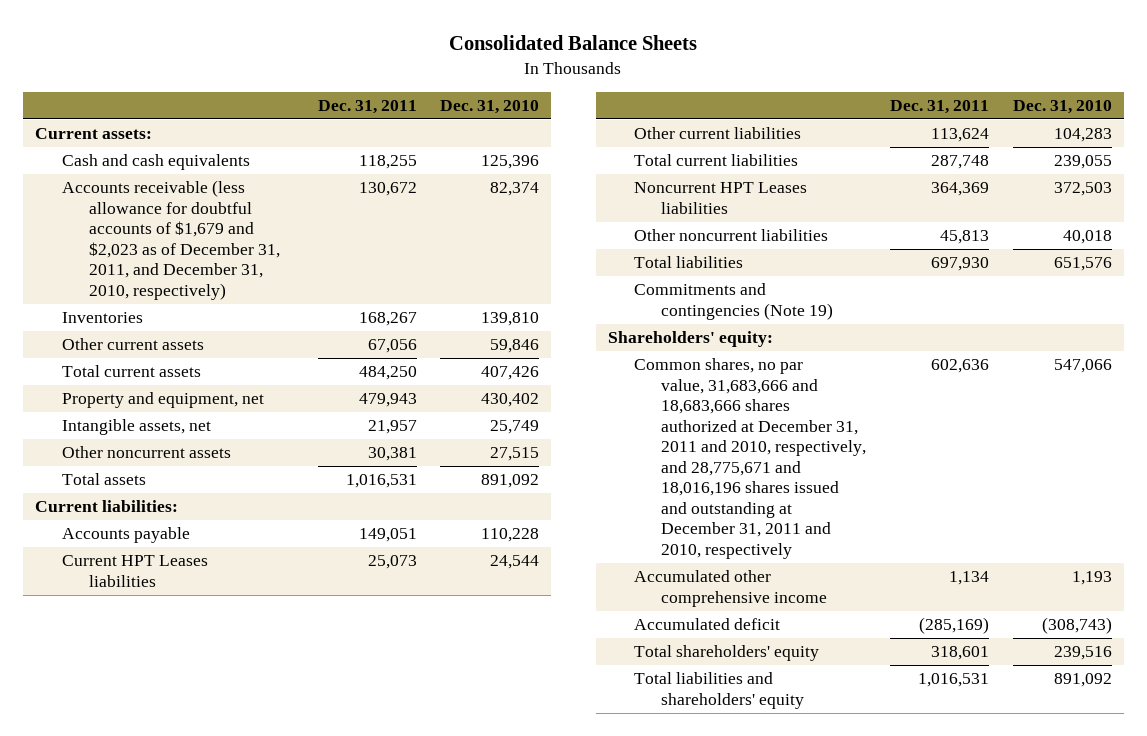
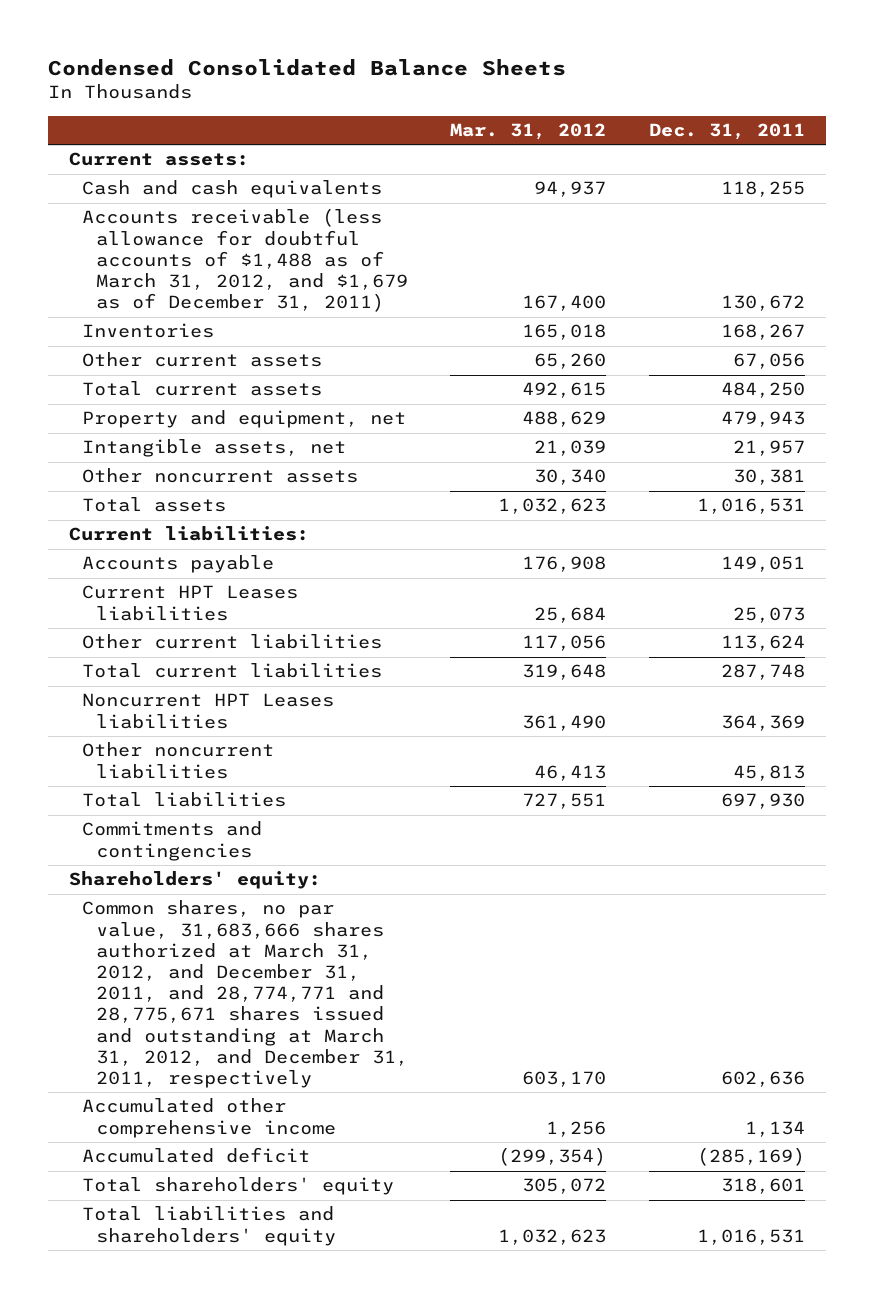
[449,35,698,51] Consolidated Balance Sheets -> [47,58,566,76] Condensed Consolidated Balance Sheets
[440,100,540,115] Dec. 31, 2010 -> none
none -> [450,123,607,141] Mar. 31, 2012
[61,180,280,300] Accounts receivable (less allowance for doubtful accounts of $1,679 and $2,023 as of December 31, 2011, and December 31, 2010, respectively) -> [82,208,409,313] Accounts receivable (less allowance for doubtful accounts of $1,488 as of March 31, 2012, and $1,679 as of December 31, 2011)
[634,283,834,320] Commitments and contingencies (Note 19) -> [82,821,263,861] Commitments and contingencies
[634,358,867,559] Common shares, no par value, 31,683,666 and 18,683,666 shares authorized at December 31, 2011 and 2010, respectively, and 28,775,671 and 18,016,196 shares issued and outstanding at December 31, 2011 and 2010, respectively -> [82,900,409,1089] Common shares, no par value, 31,683,666 shares authorized at March 31, 2012, and December 31, 2011, and 28,774,771 and 28,775,671 shares issued and outstanding at March 31, 2012, and December 31, 2011, respectively

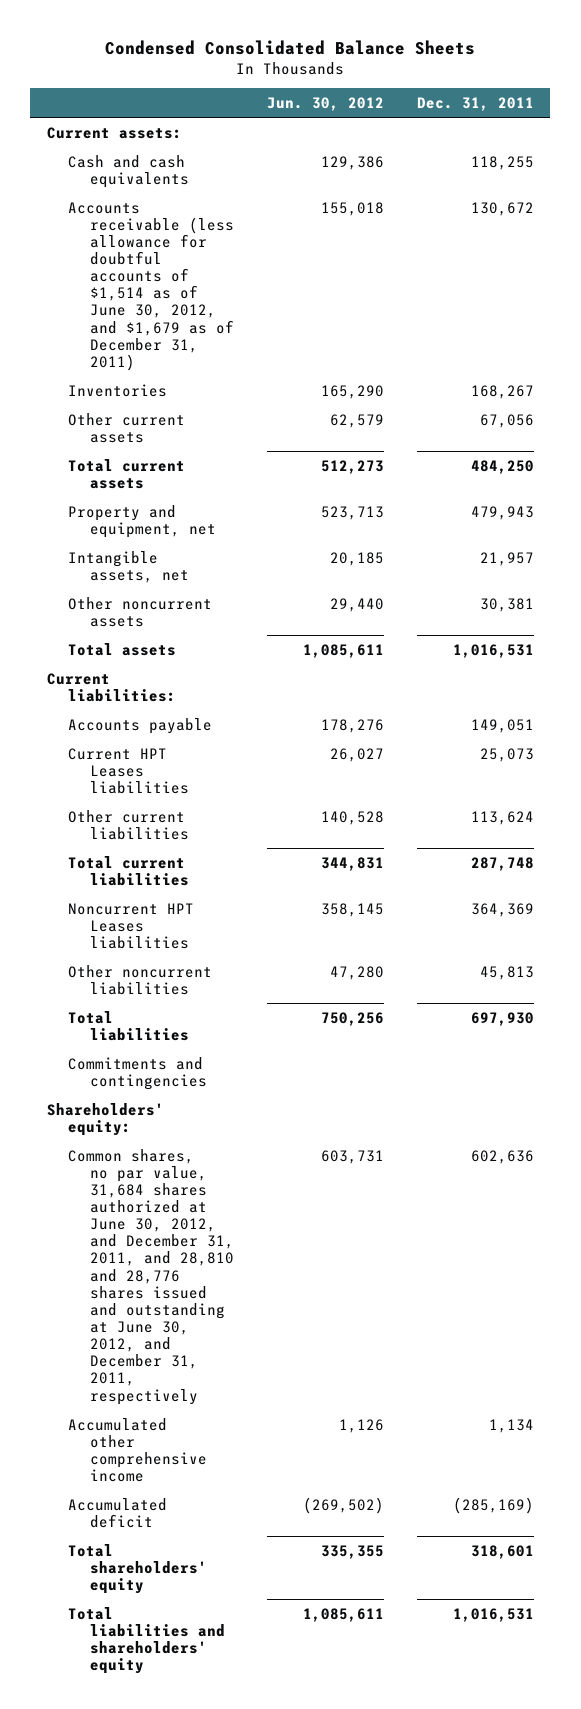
[450,123,607,141] Mar. 31, 2012 -> none
none -> [266,97,384,112] Jun. 30, 2012
[82,208,409,313] Accounts receivable (less allowance for doubtful accounts of $1,488 as of March 31, 2012, and $1,679 as of December 31, 2011) -> [68,201,234,371] Accounts receivable (less allowance for doubtful accounts of $1,514 as of June 30, 2012, and $1,679 as of December 31, 2011)
[82,900,409,1089] Common shares, no par value, 31,683,666 shares authorized at March 31, 2012, and December 31, 2011, and 28,774,771 and 28,775,671 shares issued and outstanding at March 31, 2012, and December 31, 2011, respectively -> [68,1148,234,1405] Common shares, no par value, 31,684 shares authorized at June 30, 2012, and December 31, 2011, and 28,810 and 28,776 shares issued and outstanding at June 30, 2012, and December 31, 2011, respectively

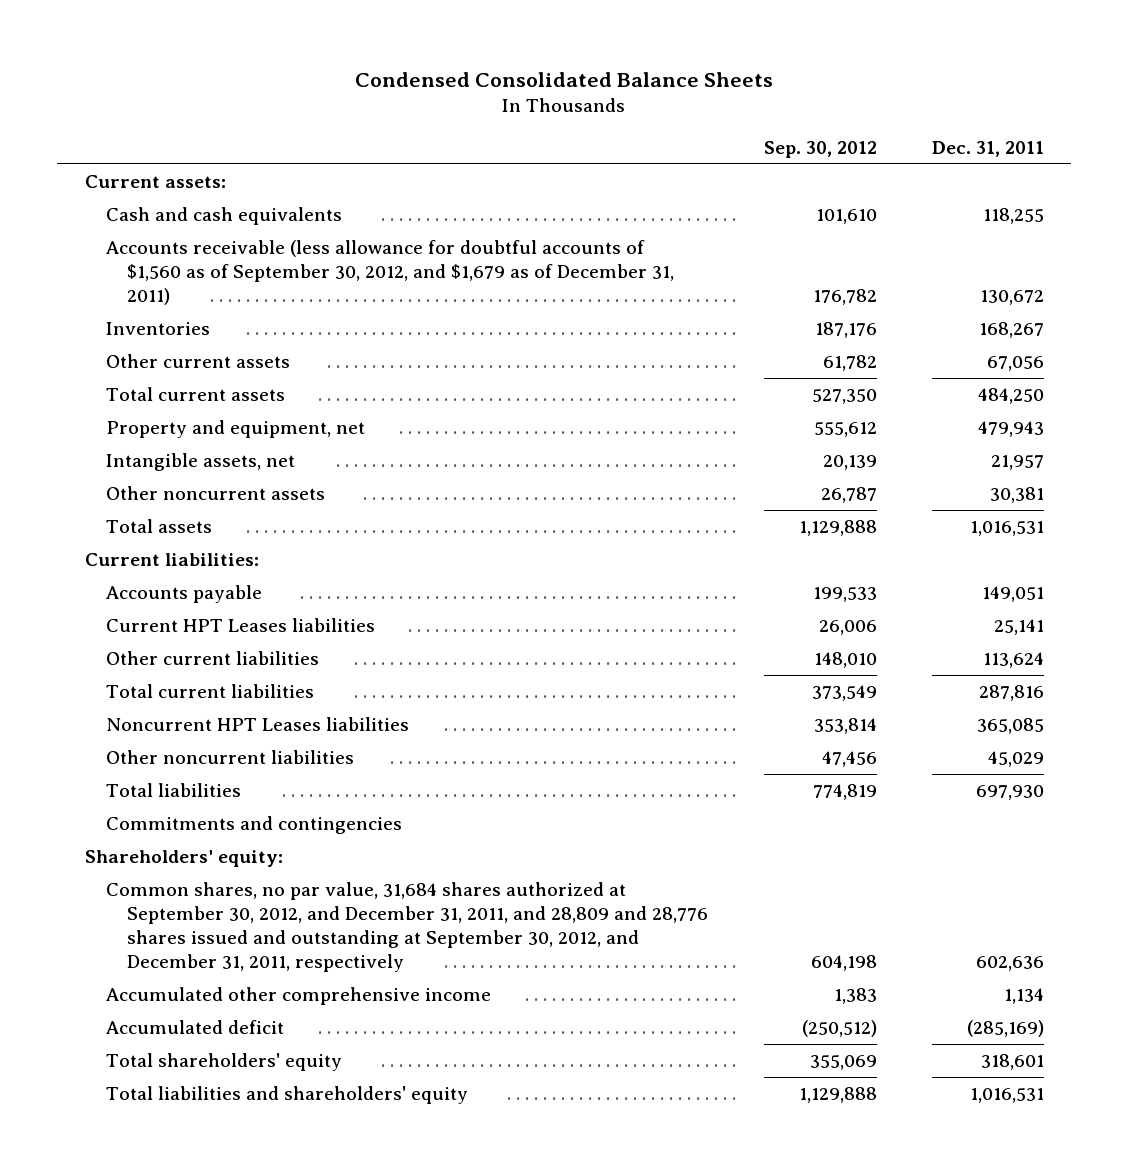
[266,97,384,112] Jun. 30, 2012 -> none
none -> [763,140,877,158] Sep. 30, 2012
[68,201,234,371] Accounts receivable (less allowance for doubtful accounts of $1,514 as of June 30, 2012, and $1,679 as of December 31, 2011) -> [106,239,675,306] Accounts receivable (less allowance for doubtful accounts of $1,560 as of September 30, 2012, and $1,679 as of December 31, 2011)
[479,747,534,762] 25,073 -> [993,618,1044,635] 25,141
[470,856,534,871] 287,748 -> [978,684,1044,701] 287,816
[470,902,534,917] 364,369 -> [976,717,1044,734] 365,085
[479,965,534,980] 45,813 -> [987,750,1044,767] 45,029
[68,1148,234,1405] Common shares, no par value, 31,684 shares authorized at June 30, 2012, and December 31, 2011, and 28,810 and 28,776 shares issued and outstanding at June 30, 2012, and December 31, 2011, respectively -> [106,881,709,973] Common shares, no par value, 31,684 shares authorized at September 30, 2012, and December 31, 2011, and 28,809 and 28,776 shares issued and outstanding at September 30, 2012, and December 31, 2011, respectively

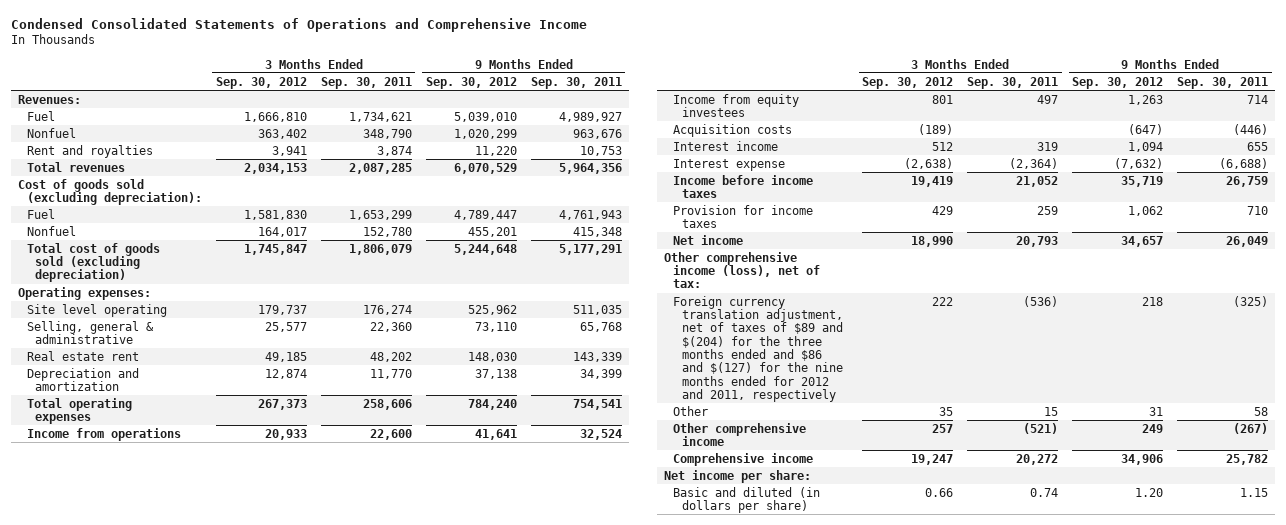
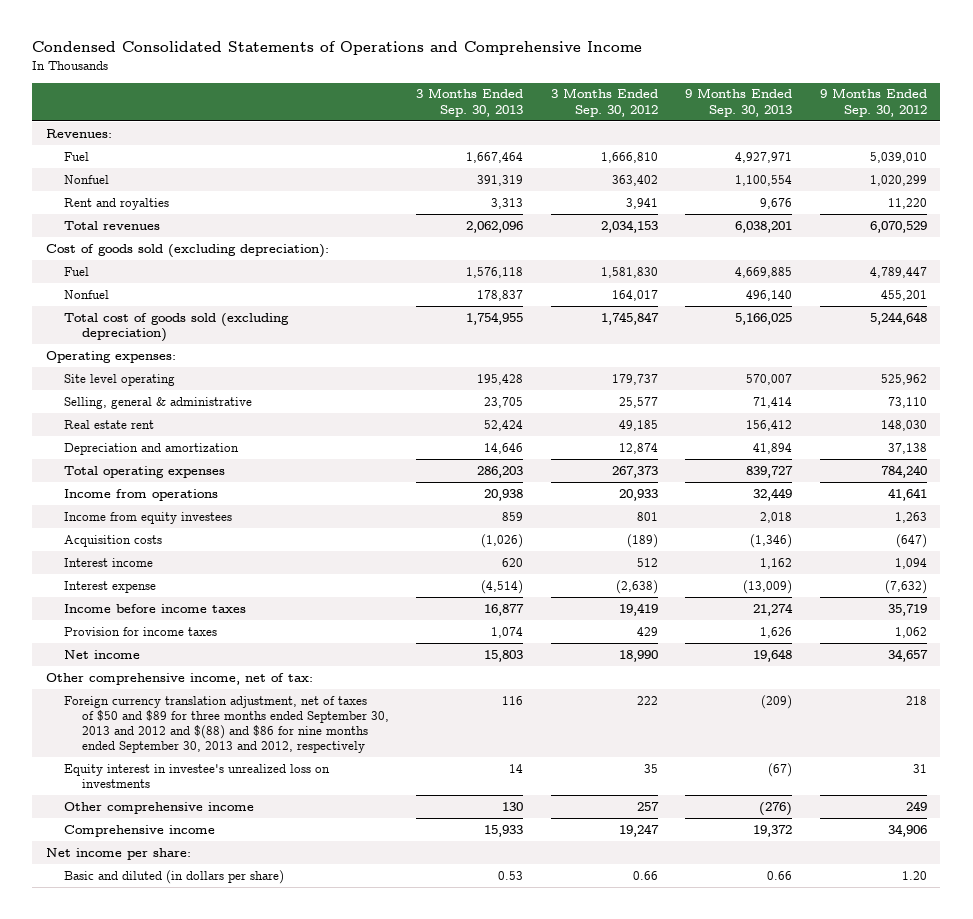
[320,76,412,89] Sep. 30, 2011 -> none
[530,76,622,89] Sep. 30, 2011 -> none
none -> [416,88,524,117] 3 Months Ended Sep. 30, 2013
none -> [685,88,793,117] 9 Months Ended Sep. 30, 2013
[664,251,821,289] Other comprehensive income (loss), net of tax: -> [46,672,314,685] Other comprehensive income, net of tax:
[673,295,843,402] Foreign currency translation adjustment, net of taxes of $89 and $(204) for the three months ended and $86 and $(127) for the nine months ended for 2012 and 2011, respectively -> [63,695,389,754] Foreign currency translation adjustment, net of taxes of $50 and $89 for three months ended September 30, 2013 and 2012 and $(88) and $86 for nine months ended September 30, 2013 and 2012, respectively
[673,405,709,416] Other -> [63,763,330,788] Equity interest in investee's unrealized loss on investments

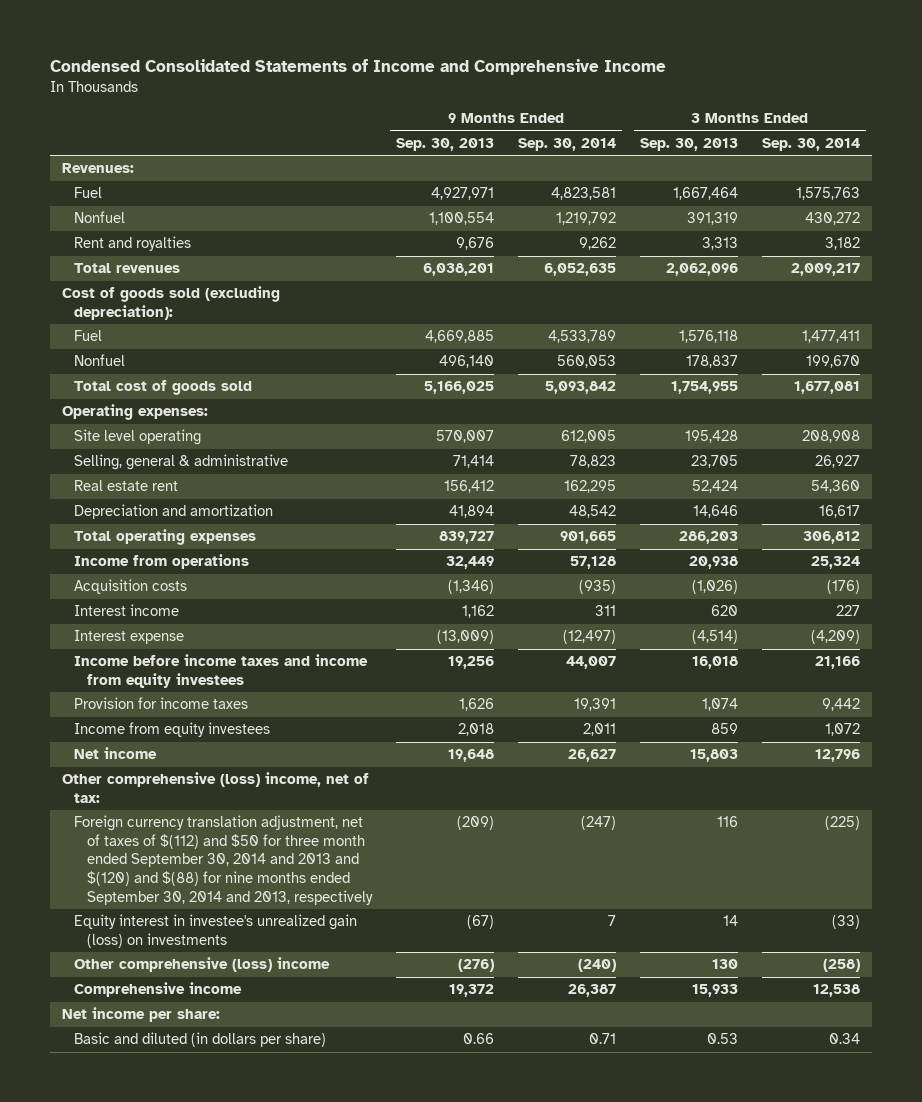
[32,41,643,56] Condensed Consolidated Statements of Operations and Comprehensive Income -> [49,59,666,76] Condensed Consolidated Statements of Income and Comprehensive Income
[550,88,658,117] 3 Months Ended Sep. 30, 2012 -> none
[819,88,927,117] 9 Months Ended Sep. 30, 2012 -> none
none -> [517,138,616,152] Sep. 30, 2014
none -> [761,138,860,152] Sep. 30, 2014
[63,312,289,342] Total cost of goods sold (excluding depreciation) -> [74,380,253,396] Total cost of goods sold
[63,603,246,613] Income before income taxes -> none
none -> [74,654,369,688] Income before income taxes and income from equity investees
[63,511,232,524] Income from equity investees -> [74,722,271,738] Income from equity investees
[46,672,314,685] Other comprehensive income, net of tax: -> [61,772,369,803] Other comprehensive (loss) income, net of tax:
[63,695,389,754] Foreign currency translation adjustment, net of taxes of $50 and $89 for three months ended September 30, 2013 and 2012 and $(88) and $86 for nine months ended September 30, 2013 and 2012, respectively -> [74,815,373,905] Foreign currency translation adjustment, net of taxes of $(112) and $50 for three month ended September 30, 2014 and 2013 and $(120) and $(88) for nine months ended September 30, 2014 and 2013, respectively
[63,763,330,788] Equity interest in investee's unrealized loss on investments -> [74,914,358,948] Equity interest in investee's unrealized gain (loss) on investments
[63,801,254,814] Other comprehensive income -> [74,957,331,973] Other comprehensive (loss) income

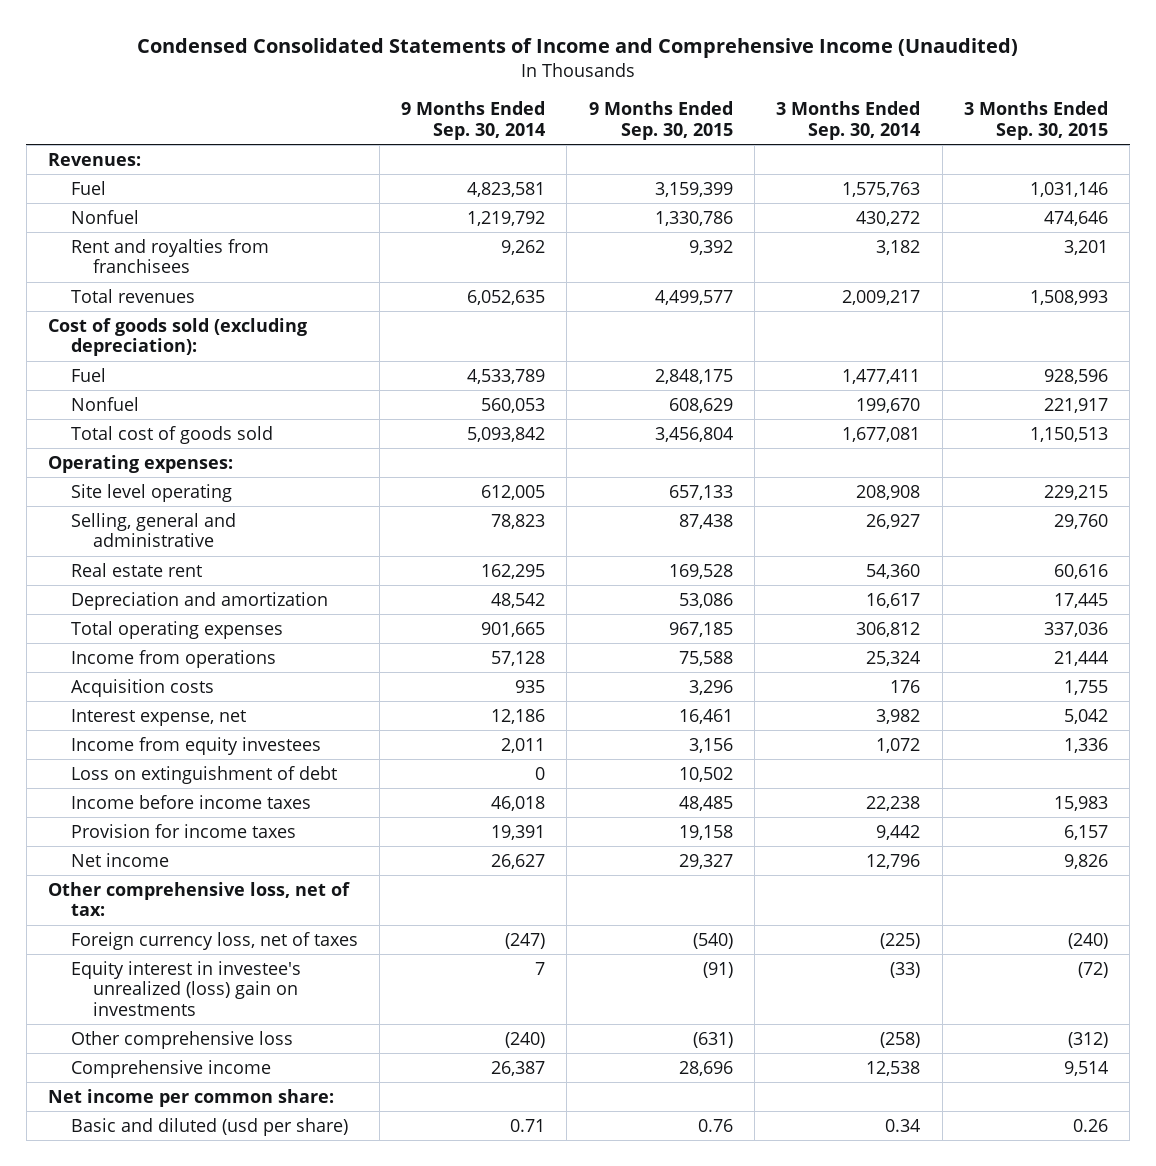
[49,59,666,76] Condensed Consolidated Statements of Income and Comprehensive Income -> [136,38,1018,59] Condensed Consolidated Statements of Income and Comprehensive Income (Unaudited)
[395,138,494,152] Sep. 30, 2013 -> none
[639,138,738,152] Sep. 30, 2013 -> none
none -> [588,101,733,140] 9 Months Ended Sep. 30, 2015
none -> [963,101,1108,140] 3 Months Ended Sep. 30, 2015
[74,236,192,252] Rent and royalties -> [70,238,269,274] Rent and royalties from franchisees
[74,454,289,471] Selling, general & administrative -> [70,512,236,548] Selling, general and administrative
[74,604,180,617] Interest income -> none
[74,654,369,688] Income before income taxes and income from equity investees -> none
[578,580,616,595] (935) -> [515,679,546,693] 935
[826,580,860,595] (176) -> [890,679,921,693] 176
[74,630,185,645] Interest expense -> [70,708,246,726] Interest expense, net
[562,630,616,645] (12,497) -> [491,708,546,724] 12,186
[810,630,860,645] (4,209) -> [876,708,921,724] 3,982
none -> [70,765,337,784] Loss on extinguishment of debt
none -> [70,794,311,809] Income before income taxes
[74,697,249,710] Provision for income taxes -> [70,823,296,838] Provision for income taxes
[61,772,369,803] Other comprehensive (loss) income, net of tax: -> [47,881,350,917] Other comprehensive loss, net of tax:
[74,815,373,905] Foreign currency translation adjustment, net of taxes of $(112) and $50 for three month ended September 30, 2014 and 2013 and $(120) and $(88) for nine months ended September 30, 2014 and 2013, respectively -> [70,931,358,950] Foreign currency loss, net of taxes
[74,914,358,948] Equity interest in investee's unrealized gain (loss) on investments -> [70,960,301,1016] Equity interest in investee's unrealized (loss) gain on investments
[74,957,331,973] Other comprehensive (loss) income -> [70,1030,293,1049] Other comprehensive loss
[61,1007,220,1023] Net income per share: -> [47,1088,334,1107] Net income per common share:
[74,1032,327,1048] Basic and diluted (in dollars per share) -> [70,1117,348,1136] Basic and diluted (usd per share)

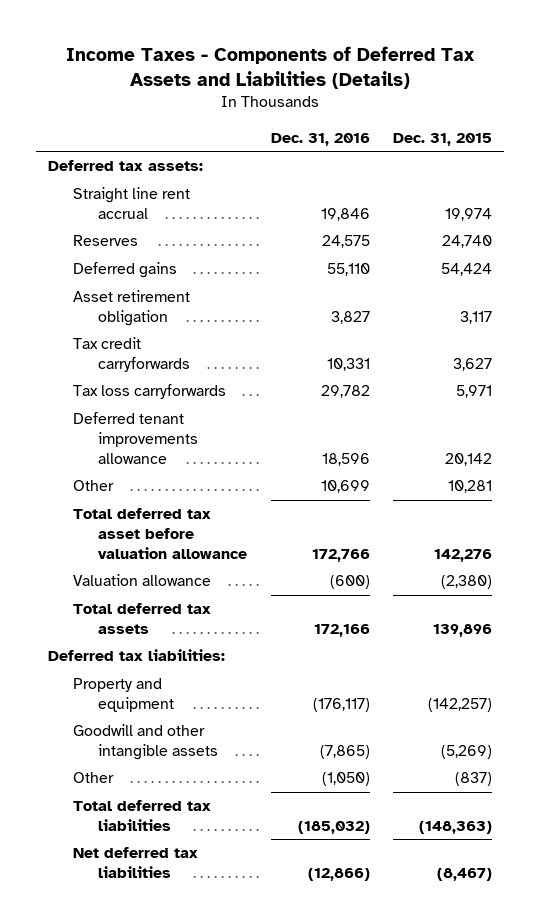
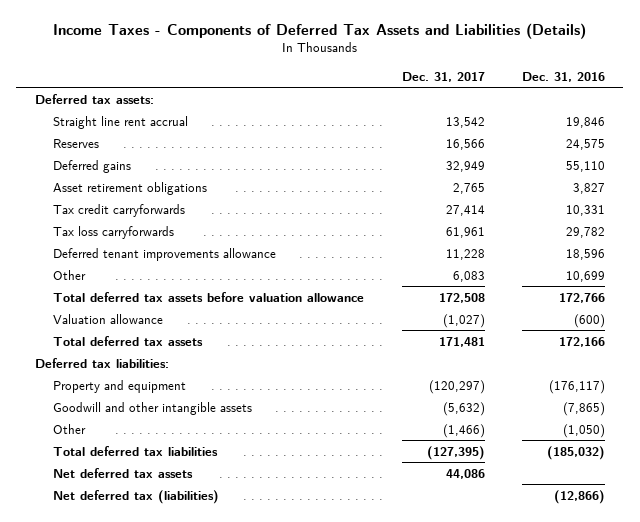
[392,132,492,146] Dec. 31, 2015 -> none
none -> [401,71,485,82] Dec. 31, 2017
[73,290,191,326] Asset retirement obligation -> [53,181,208,195] Asset retirement obligations
[73,508,248,559] Total deferred tax asset before valuation allowance -> [53,291,365,302] Total deferred tax assets before valuation allowance
none -> [53,467,194,478] Net deferred tax assets
[73,847,199,878] Net deferred tax liabilities -> [53,489,220,504] Net deferred tax (liabilities)

